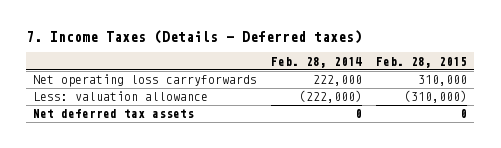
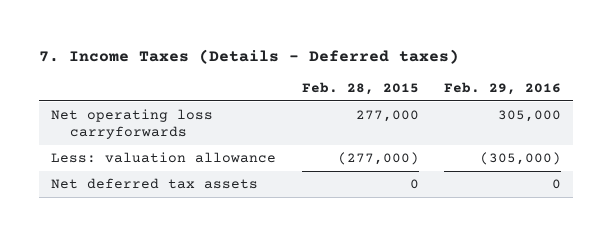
[271,56,363,68] Feb. 28, 2014 -> none
none -> [443,82,561,96] Feb. 29, 2016
[418,75,468,87] 310,000 -> [355,109,419,122] 277,000
[404,90,468,104] (310,000) -> [337,151,419,165] (277,000)

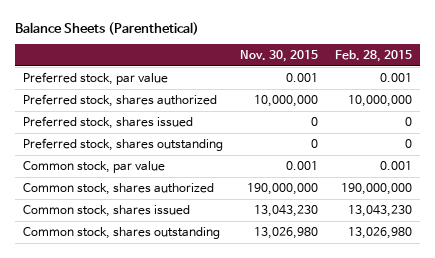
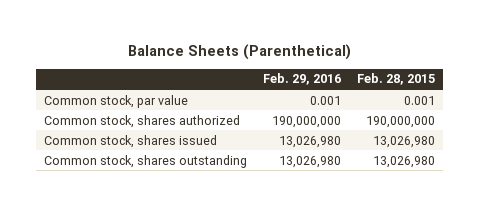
[240,50,319,63] Nov. 30, 2015 -> none
none -> [263,73,342,86] Feb. 29, 2016
[23,71,169,85] Preferred stock, par value -> none
[23,93,218,107] Preferred stock, shares authorized -> none
[23,115,194,129] Preferred stock, shares issued -> none
[23,137,224,151] Preferred stock, shares outstanding -> none
[347,204,412,217] 13,043,230 -> [373,135,436,148] 13,026,980

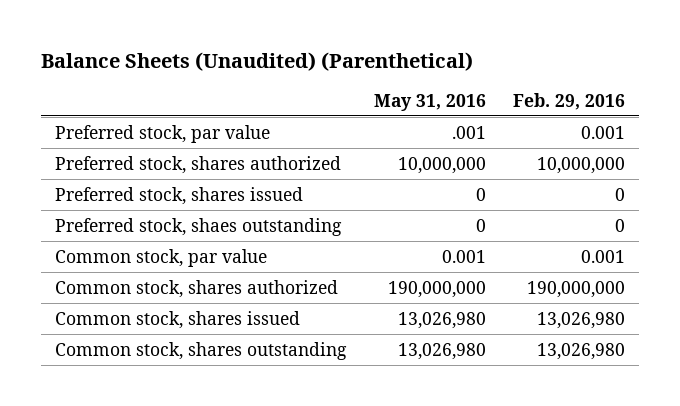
[127,43,351,60] Balance Sheets (Parenthetical) -> [40,51,473,71] Balance Sheets (Unaudited) (Parenthetical)
[357,73,436,86] Feb. 28, 2015 -> none
none -> [373,93,486,111] May 31, 2016
none -> [54,124,270,143] Preferred stock, par value
none -> [54,155,341,174] Preferred stock, shares authorized
none -> [54,186,303,205] Preferred stock, shares issued
none -> [54,217,342,236] Preferred stock, shaes outstanding

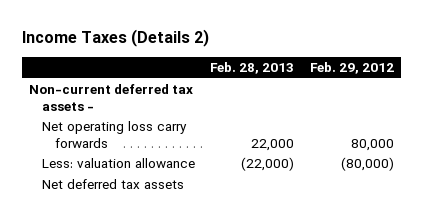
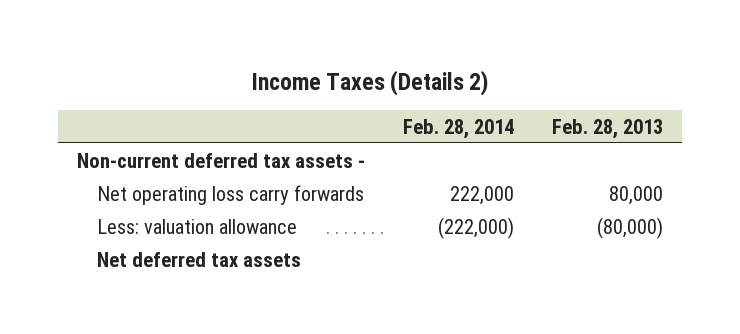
[309,62,394,75] Feb. 29, 2012 -> none
none -> [403,118,515,139] Feb. 28, 2014
[251,138,295,151] 22,000 -> [609,185,664,205] 80,000
[241,157,295,172] (22,000) -> [597,216,664,239] (80,000)

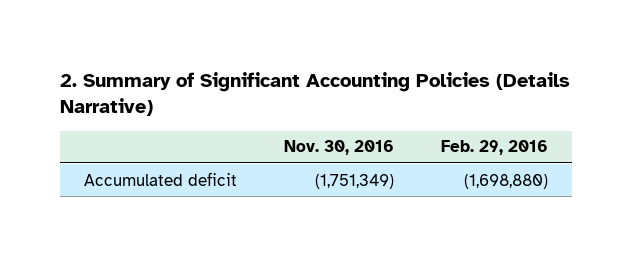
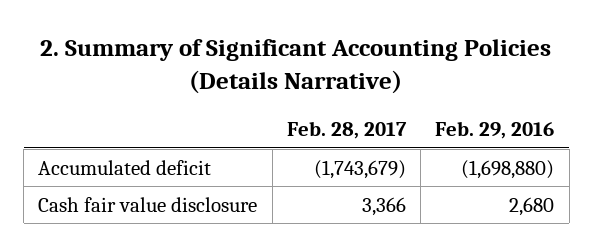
[283,140,394,156] Nov. 30, 2016 -> none
none -> [286,121,407,140] Feb. 28, 2017
none -> [38,196,258,212] Cash fair value disclosure

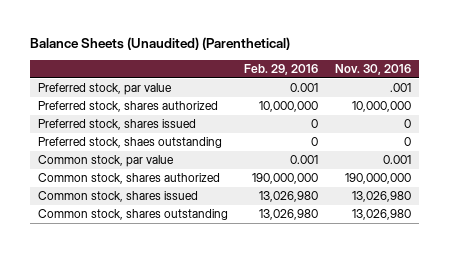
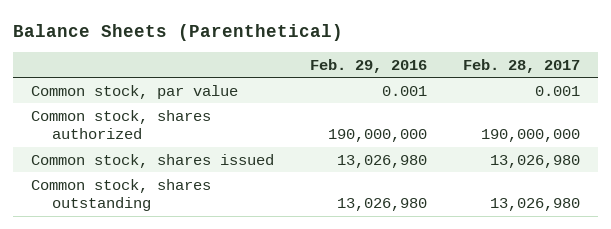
[29,37,290,51] Balance Sheets (Unaudited) (Parenthetical) -> [12,23,343,41] Balance Sheets (Parenthetical)
[334,64,411,76] Nov. 30, 2016 -> none
none -> [463,58,581,73] Feb. 28, 2017
[38,83,173,96] Preferred stock, par value -> none
[38,101,219,113] Preferred stock, shares authorized -> none
[38,119,197,131] Preferred stock, shares issued -> none
[38,137,223,149] Preferred stock, shaes outstanding -> none

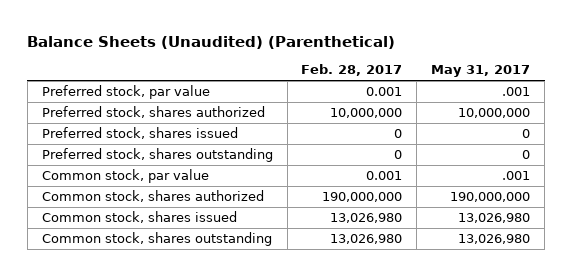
[12,23,343,41] Balance Sheets (Parenthetical) -> [27,35,396,49] Balance Sheets (Unaudited) (Parenthetical)
[310,58,428,73] Feb. 29, 2016 -> none
none -> [431,65,531,78] May 31, 2017
none -> [41,85,210,100] Preferred stock, par value
none -> [41,106,265,119] Preferred stock, shares authorized
none -> [41,127,238,140] Preferred stock, shares issued
none -> [41,148,273,163] Preferred stock, shares outstanding

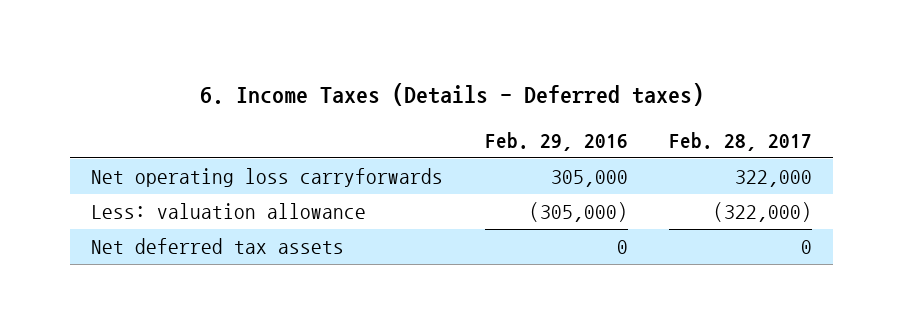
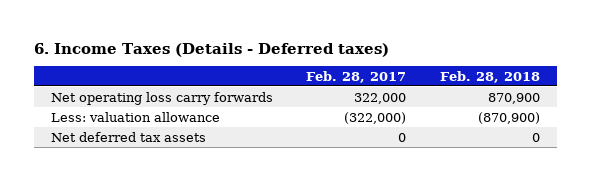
[484,131,628,151] Feb. 29, 2016 -> none
none -> [439,70,540,83] Feb. 28, 2018
[91,167,444,187] Net operating loss carryforwards -> [51,91,274,105] Net operating loss carry forwards

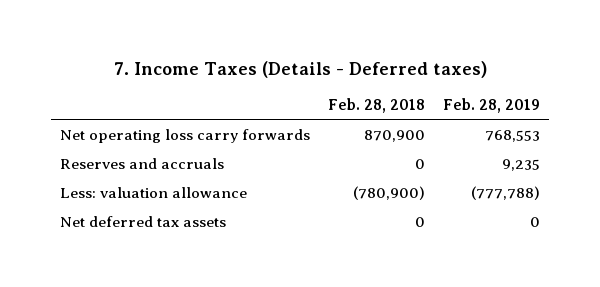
[34,42,390,57] 6. Income Taxes (Details - Deferred taxes) -> [113,61,487,79] 7. Income Taxes (Details - Deferred taxes)
[306,70,407,83] Feb. 28, 2017 -> none
none -> [442,98,540,114] Feb. 28, 2019
none -> [59,157,224,169] Reserves and accruals
[477,111,540,124] (870,900) -> [352,185,425,200] (780,900)

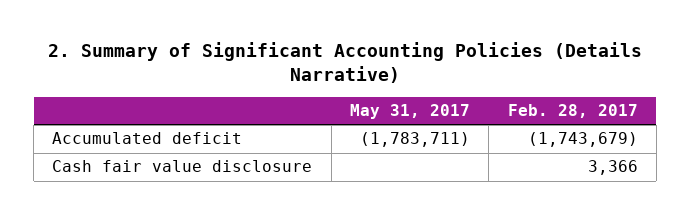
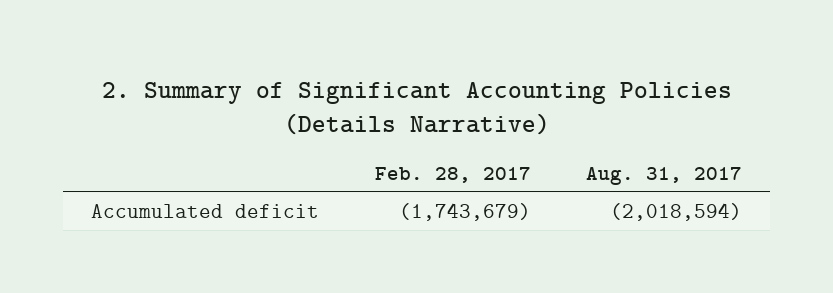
[350,103,471,119] May 31, 2017 -> none
none -> [586,166,743,185] Aug. 31, 2017
[52,160,313,173] Cash fair value disclosure -> none

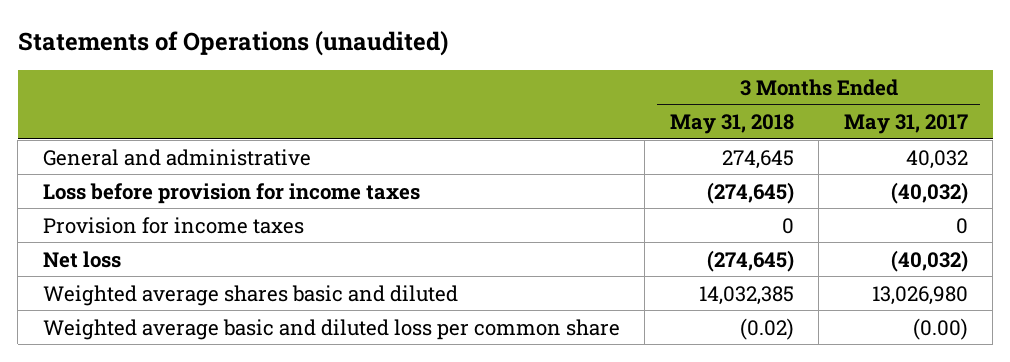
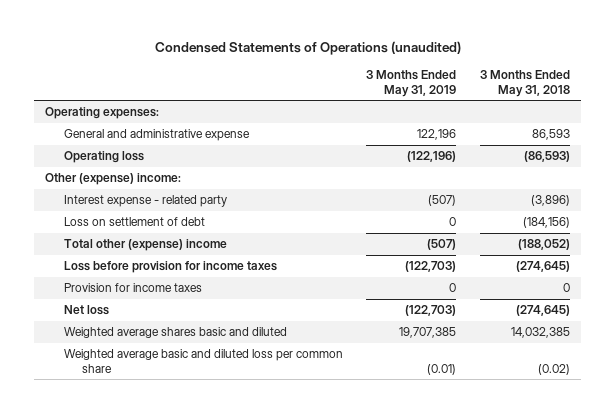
[17,30,448,56] Statements of Operations (unaudited) -> [154,41,461,56] Condensed Statements of Operations (unaudited)
[843,114,968,135] May 31, 2017 -> none
none -> [366,70,457,97] 3 Months Ended May 31, 2019
none -> [45,107,160,120] Operating expenses:
[42,148,311,166] General and administrative -> [63,129,250,142] General and administrative expense
[721,149,794,169] 274,645 -> [531,129,570,141] 86,593
none -> [63,151,144,164] Operating loss
none -> [45,173,182,186] Other (expense) income:
none -> [63,195,227,208] Interest expense - related party
none -> [63,217,205,227] Loss on settlement of debt
none -> [63,239,227,252] Total other (expense) income

